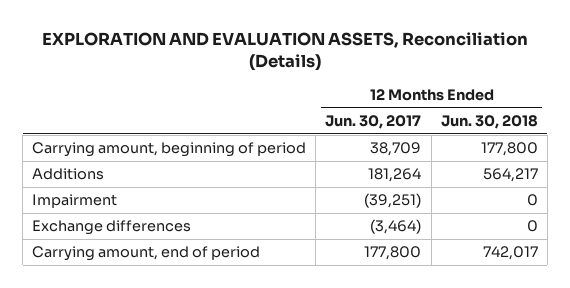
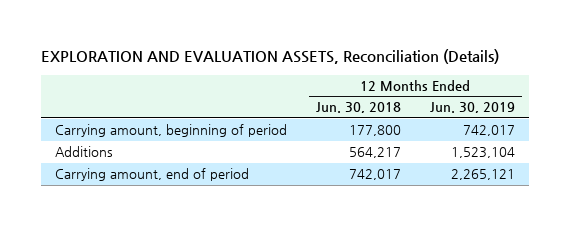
[325,114,422,129] Jun. 30, 2017 -> none
none -> [429,102,515,114] Jun. 30, 2019
[32,194,118,209] Impairment -> none
[32,220,192,236] Exchange differences -> none

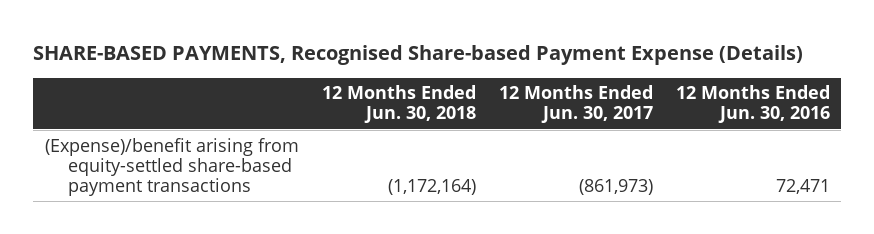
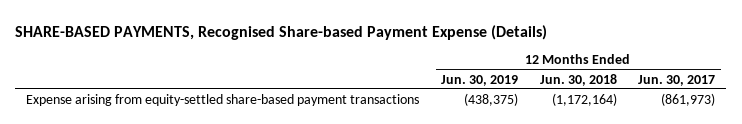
[675,85,830,124] 12 Months Ended Jun. 30, 2016 -> none
none -> [440,74,518,86] Jun. 30, 2019
[44,137,299,197] (Expense)/benefit arising from equity-settled share-based payment transactions -> [26,94,420,107] Expense arising from equity-settled share-based payment transactions

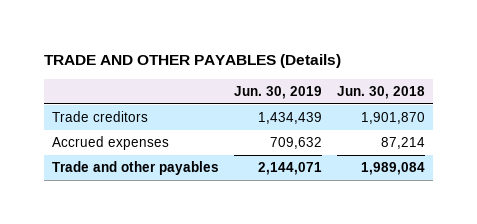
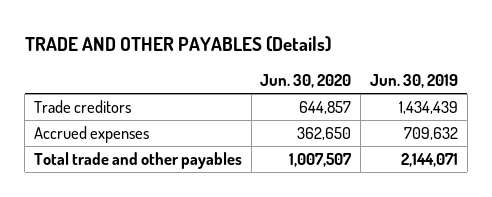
[337,86,426,100] Jun. 30, 2018 -> none
none -> [260,74,352,89] Jun. 30, 2020
[51,161,219,176] Trade and other payables -> [34,152,243,170] Total trade and other payables

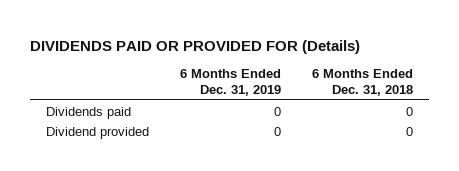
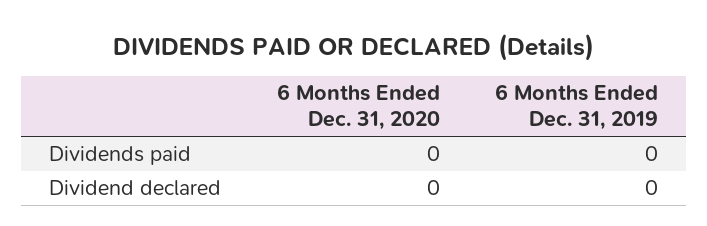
[30,39,361,54] DIVIDENDS PAID OR PROVIDED FOR (Details) -> [112,32,594,61] DIVIDENDS PAID OR DECLARED (Details)
[312,69,414,97] 6 Months Ended Dec. 31, 2018 -> none
none -> [276,84,440,131] 6 Months Ended Dec. 31, 2020
[45,126,149,139] Dividend provided -> [49,180,222,197] Dividend declared

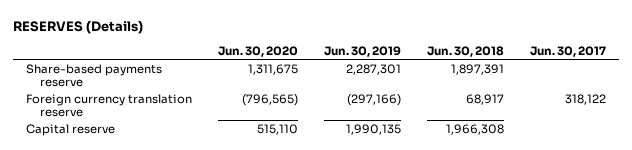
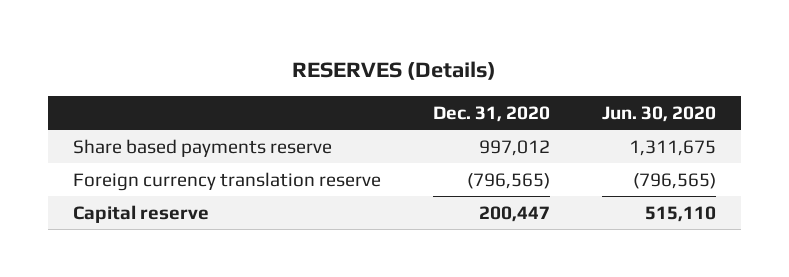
[324,45,402,57] Jun. 30, 2019 -> none
[426,45,504,57] Jun. 30, 2018 -> none
[529,45,606,57] Jun. 30, 2017 -> none
none -> [432,105,550,122] Dec. 31, 2020
[26,63,163,88] Share-based payments reserve -> [73,138,333,157] Share based payments reserve

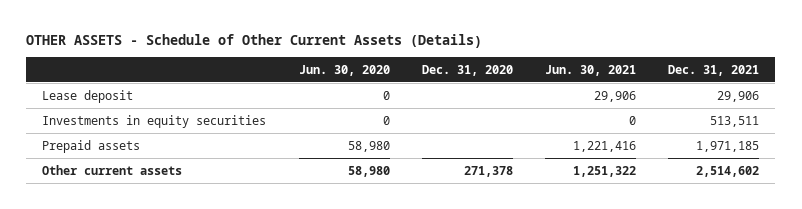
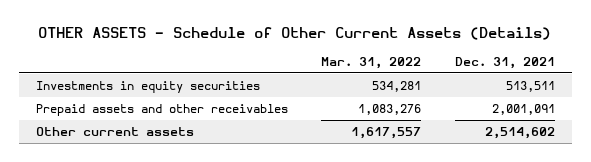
[298,64,390,76] Jun. 30, 2020 -> none
[421,64,513,76] Dec. 31, 2020 -> none
[544,64,636,76] Jun. 30, 2021 -> none
none -> [321,56,422,69] Mar. 31, 2022
[42,89,134,103] Lease deposit -> none
[42,139,141,153] Prepaid assets -> [35,103,288,116] Prepaid assets and other receivables
[696,140,760,152] 1,971,185 -> [492,103,556,115] 2,001,091

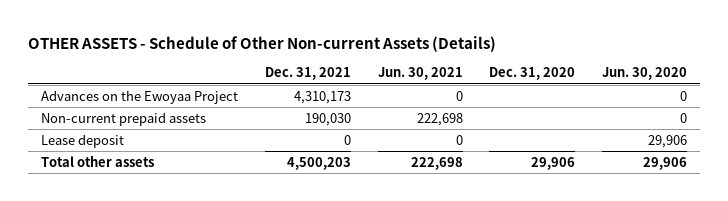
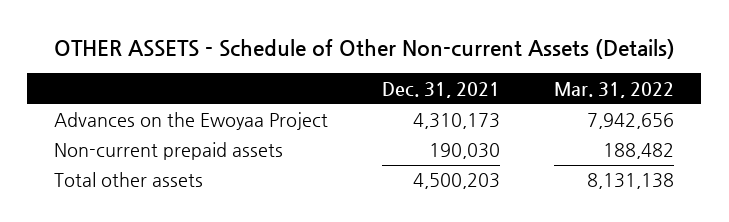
[377,67,463,81] Jun. 30, 2021 -> none
[489,67,576,81] Dec. 31, 2020 -> none
[601,67,687,81] Jun. 30, 2020 -> none
none -> [554,81,675,98] Mar. 31, 2022
[41,133,125,148] Lease deposit -> none

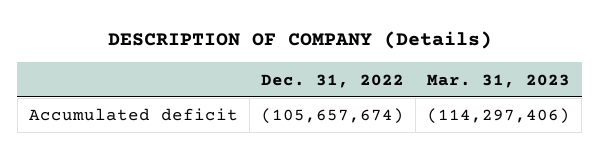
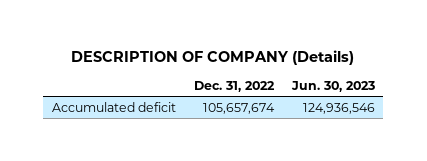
[427,73,571,88] Mar. 31, 2023 -> none
none -> [290,80,375,92] Jun. 30, 2023
[261,108,405,125] (105,657,674) -> [202,102,275,114] 105,657,674

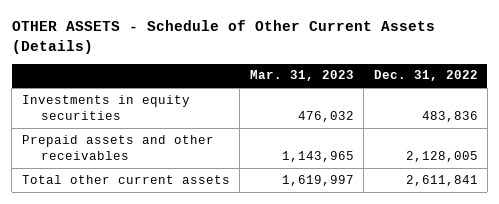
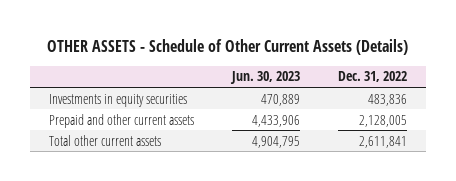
[249,70,354,82] Mar. 31, 2023 -> none
none -> [230,71,301,85] Jun. 30, 2023
[21,134,214,161] Prepaid assets and other receivables -> [49,113,195,128] Prepaid and other current assets

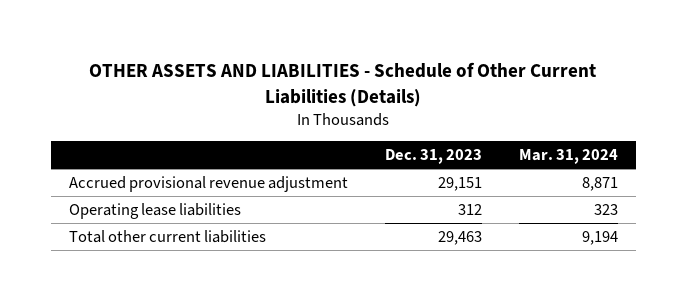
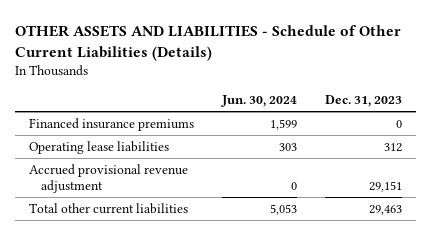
[518,149,618,165] Mar. 31, 2024 -> none
none -> [221,95,298,108] Jun. 30, 2024
none -> [29,117,195,131] Financed insurance premiums
[69,175,349,192] Accrued provisional revenue adjustment -> [29,163,189,194] Accrued provisional revenue adjustment

